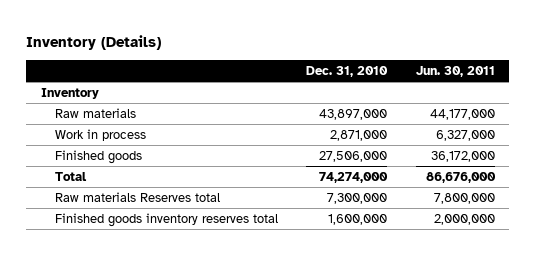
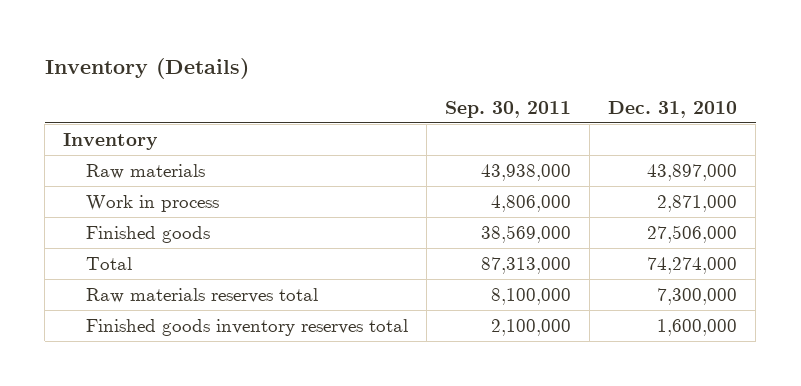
[415,66,495,78] Jun. 30, 2011 -> none
none -> [445,100,572,118] Sep. 30, 2011
[54,192,220,203] Raw materials Reserves total -> [86,287,319,303] Raw materials reserves total

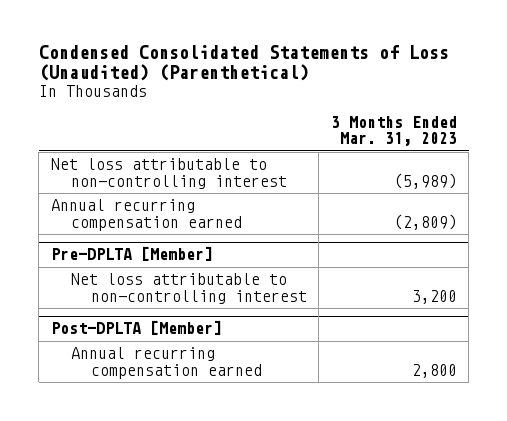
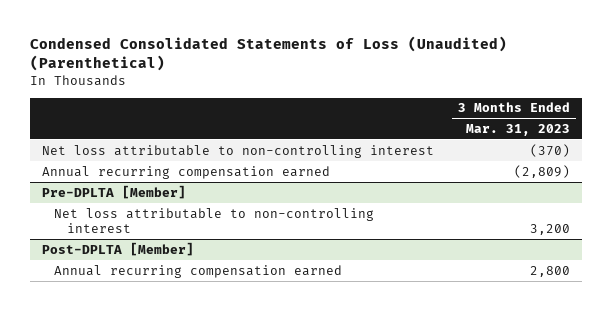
[393,172,457,189] (5,989) -> [530,143,571,157] (370)

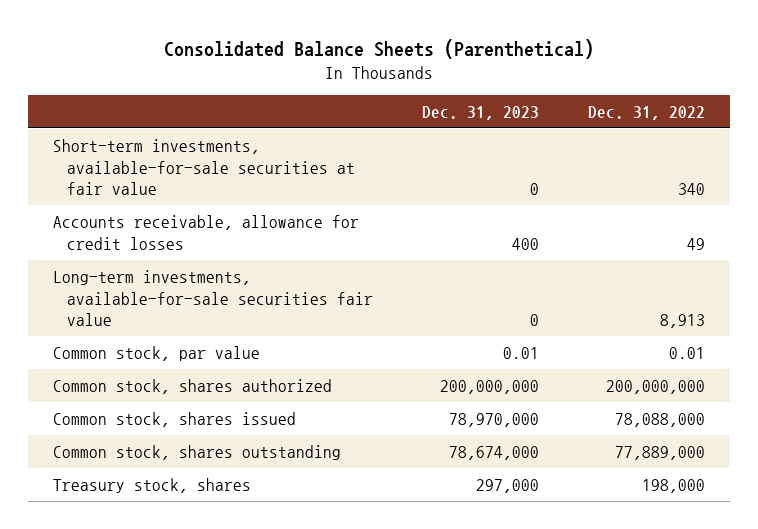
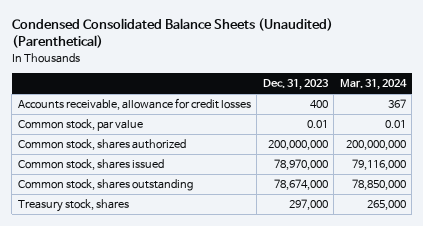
[164,38,595,59] Consolidated Balance Sheets (Parenthetical) -> [11,18,333,49] Condensed Consolidated Balance Sheets (Unaudited) (Parenthetical)
[588,105,706,120] Dec. 31, 2022 -> none
none -> [339,78,407,90] Mar. 31, 2024
[53,138,355,196] Short-term investments, available-for-sale securities at fair value -> none
[53,269,373,327] Long-term investments, available-for-sale securities fair value -> none

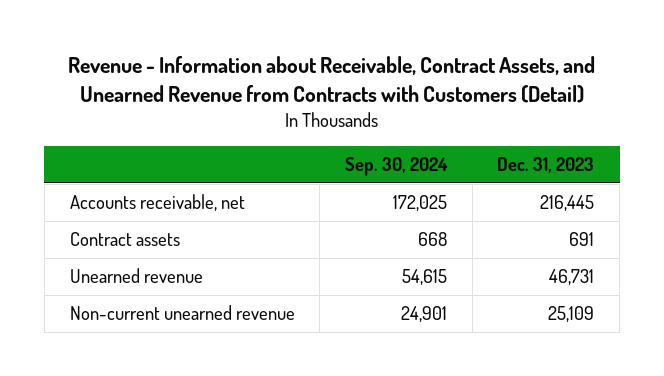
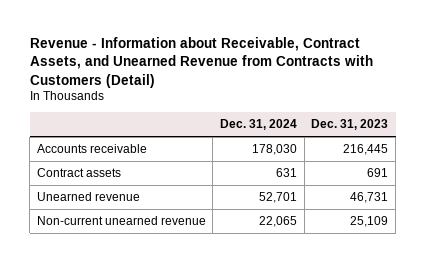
[345,156,449,176] Sep. 30, 2024 -> none
none -> [220,119,298,131] Dec. 31, 2024
[69,194,245,212] Accounts receivable, net -> [36,144,147,154] Accounts receivable

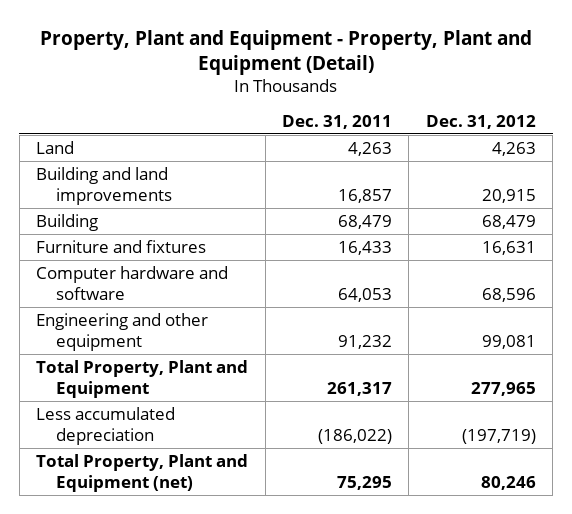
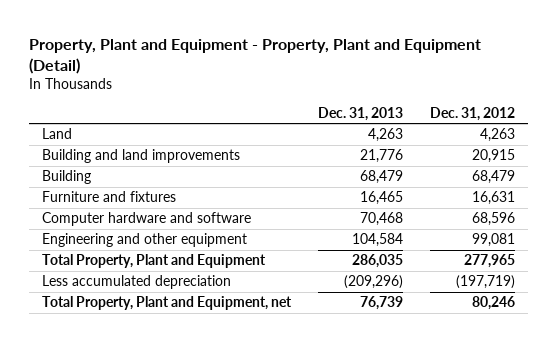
[281,114,392,129] Dec. 31, 2011 -> none
none -> [317,106,403,121] Dec. 31, 2013
[36,453,249,492] Total Property, Plant and Equipment (net) -> [42,296,293,311] Total Property, Plant and Equipment, net

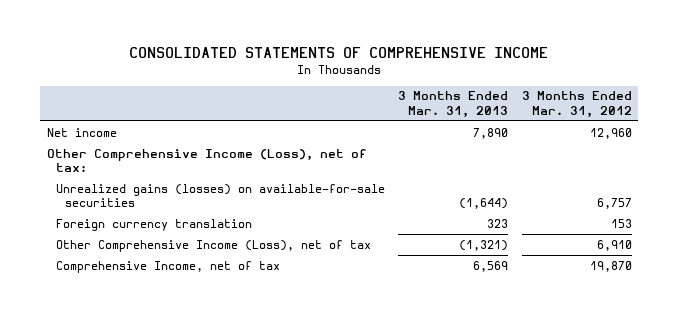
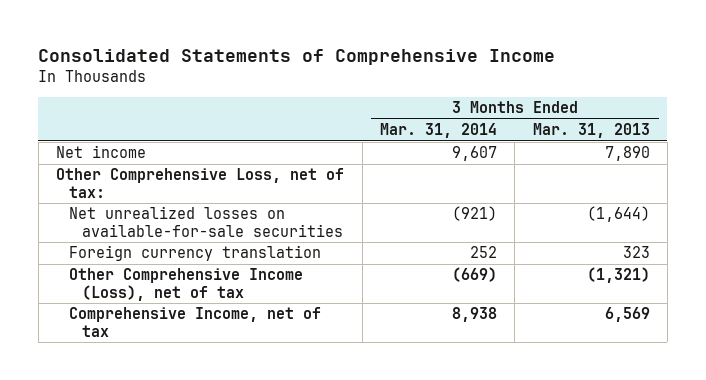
[129,47,549,59] CONSOLIDATED STATEMENTS OF COMPREHENSIVE INCOME -> [38,48,556,65] Consolidated Statements of Comprehensive Income
[521,91,632,118] 3 Months Ended Mar. 31, 2012 -> none
none -> [379,123,497,139] Mar. 31, 2014
[46,148,367,173] Other Comprehensive Income (Loss), net of tax: -> [56,168,345,198] Other Comprehensive Loss, net of tax:
[56,183,386,208] Unrealized gains (losses) on available-for-sale securities -> [68,206,343,237] Net unrealized losses on available-for-sale securities

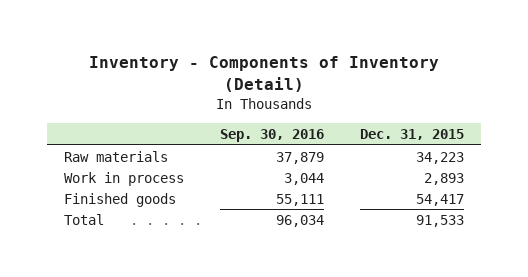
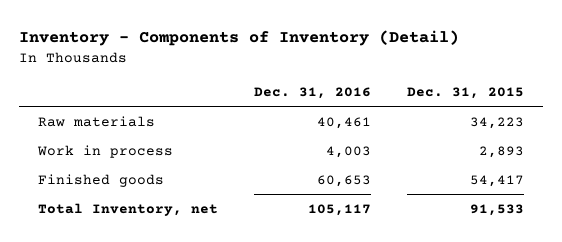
[220,128,325,142] Sep. 30, 2016 -> none
none -> [253,86,371,99] Dec. 31, 2016
[64,213,105,225] Total -> [37,202,218,216] Total Inventory, net

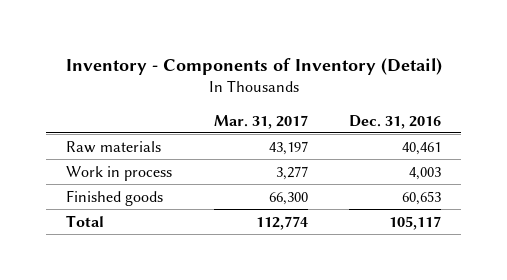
[407,86,525,99] Dec. 31, 2015 -> none
none -> [213,114,308,129] Mar. 31, 2017
[37,202,218,216] Total Inventory, net -> [66,214,105,227] Total

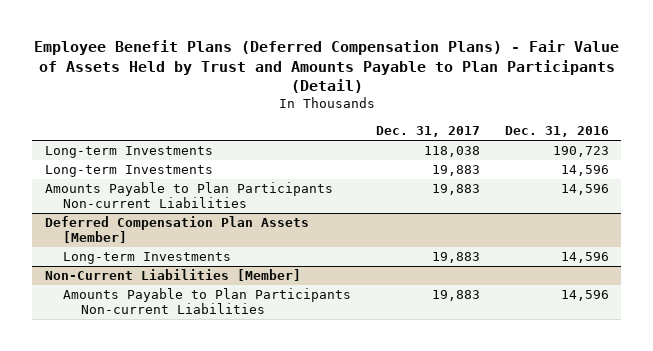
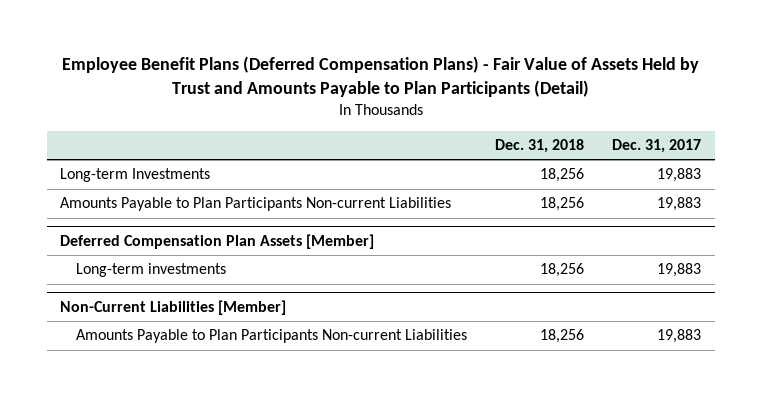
[504,126,609,138] Dec. 31, 2016 -> none
none -> [494,138,584,153] Dec. 31, 2018
[44,146,213,159] Long-term Investments -> none
[62,252,231,265] Long-term Investments -> [76,263,227,278] Long-term investments

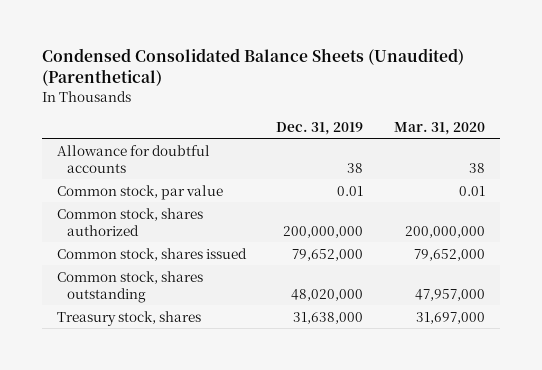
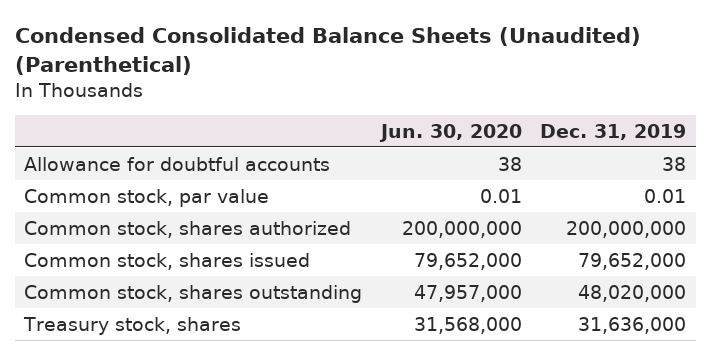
[393,121,485,135] Mar. 31, 2020 -> none
none -> [378,123,522,142] Jun. 30, 2020
[293,311,364,324] 31,638,000 -> [578,316,687,334] 31,636,000

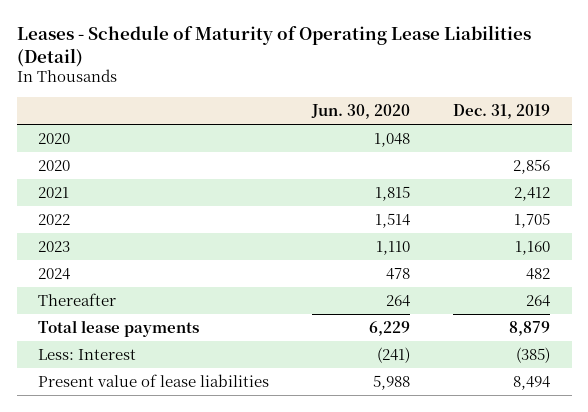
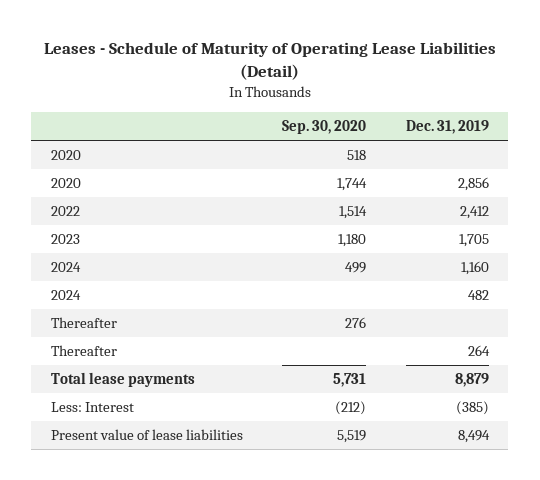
[311,104,411,120] Jun. 30, 2020 -> none
none -> [282,120,367,135] Sep. 30, 2020
[38,187,70,199] 2021 -> [51,206,81,217] 2022
[38,214,71,226] 2022 -> [51,234,81,245] 2023
[38,241,71,253] 2023 -> [51,262,82,273] 2024
none -> [51,317,118,329] Thereafter

